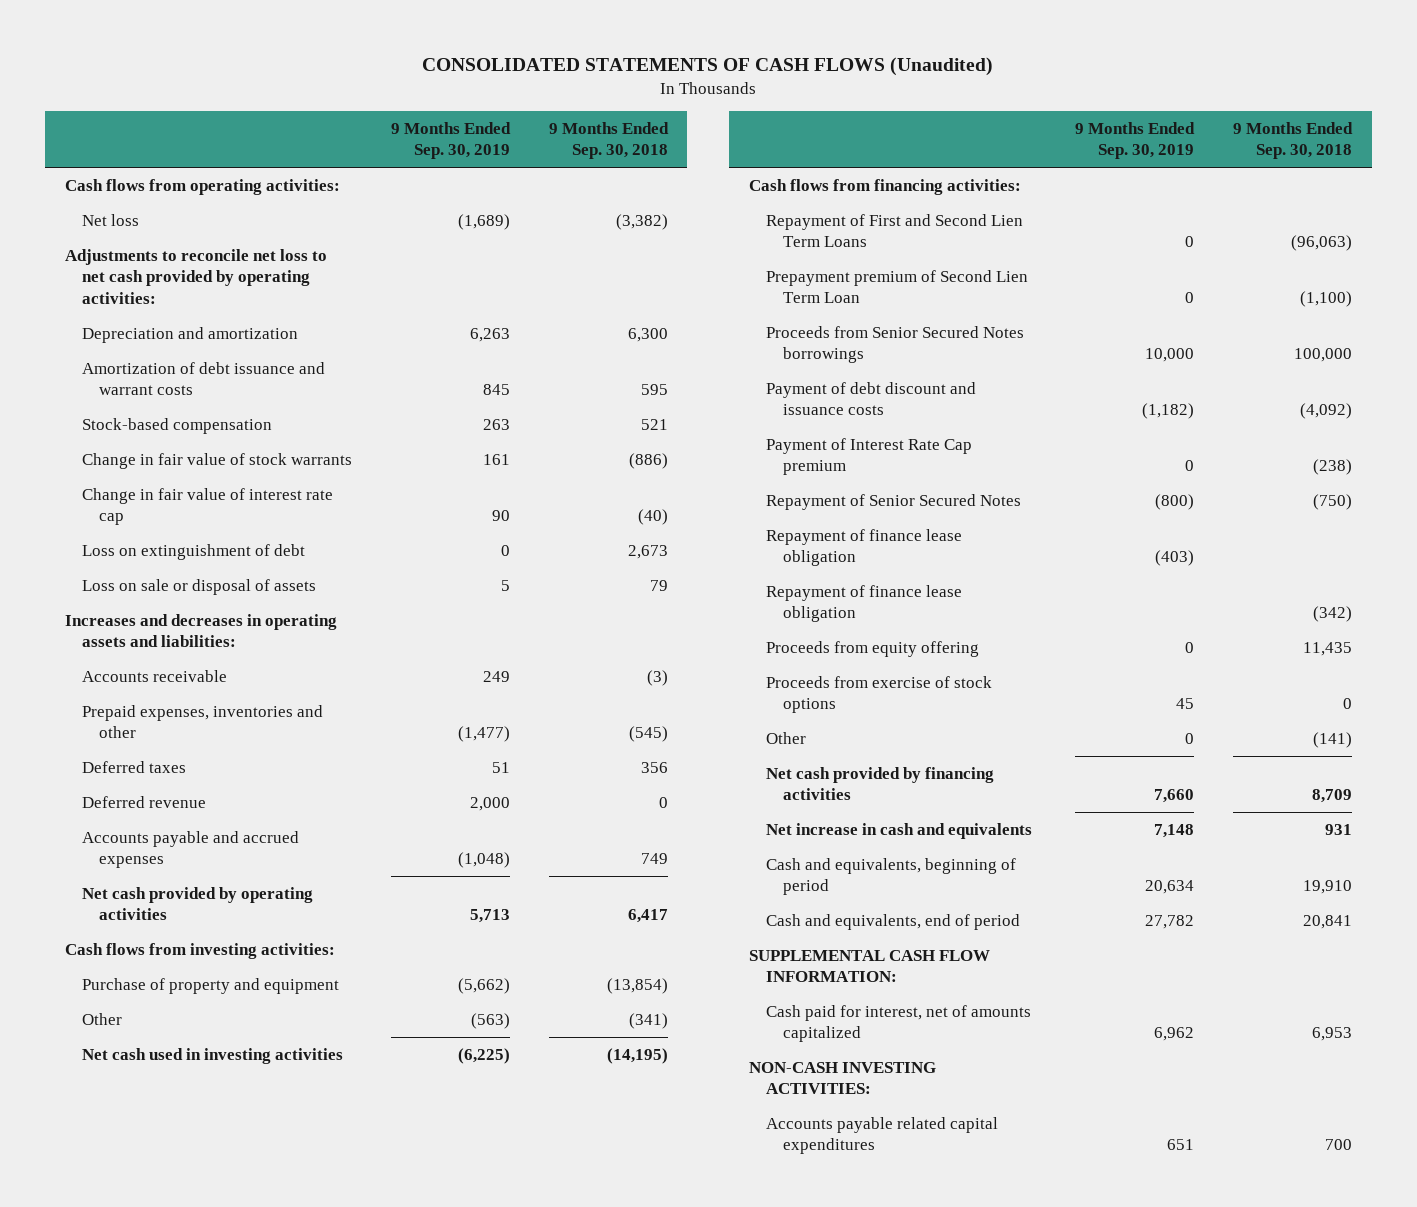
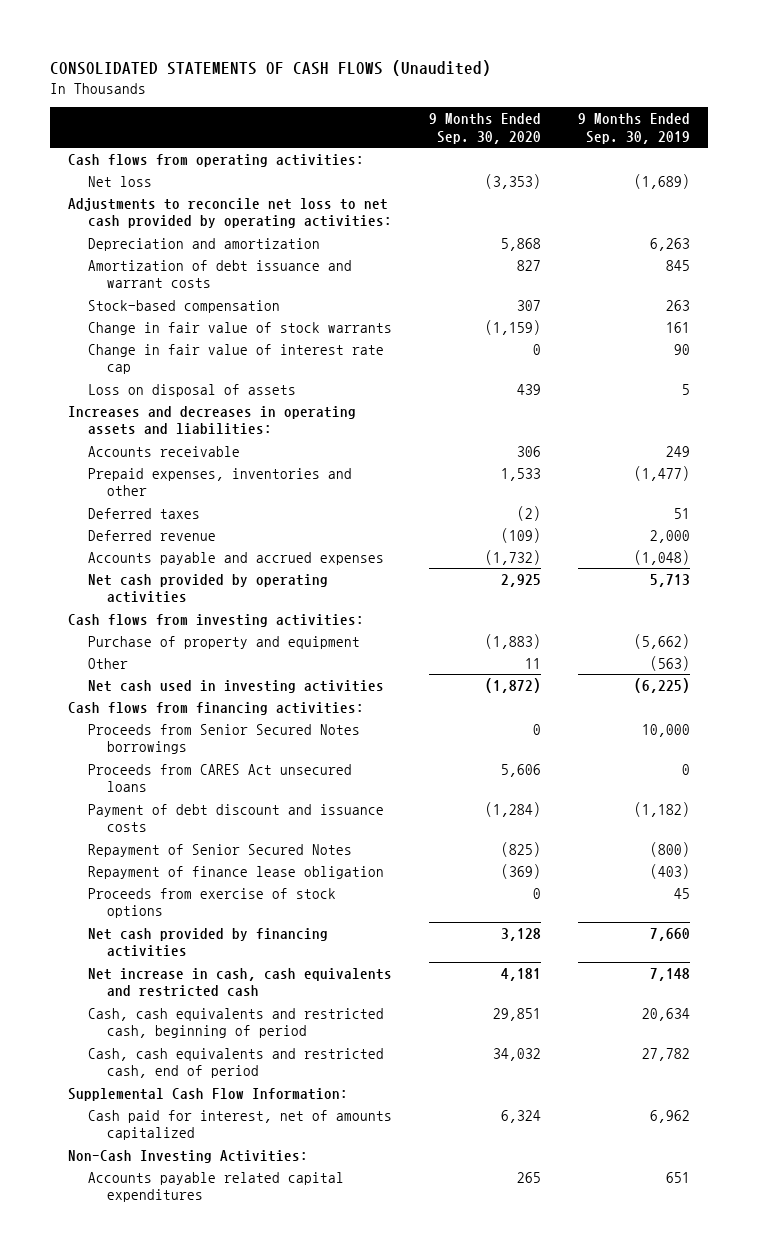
[548,121,669,160] 9 Months Ended Sep. 30, 2018 -> none
none -> [428,113,541,144] 9 Months Ended Sep. 30, 2020
[81,543,305,560] Loss on extinguishment of debt -> none
[81,578,316,595] Loss on sale or disposal of assets -> [87,383,296,397] Loss on disposal of assets
[765,213,1023,248] Repayment of First and Second Lien Term Loans -> none
[765,269,1028,304] Prepayment premium of Second Lien Term Loan -> none
none -> [87,763,352,793] Proceeds from CARES Act unsecured loans
[765,437,972,476] Payment of Interest Rate Cap premium -> none
[765,584,962,623] Repayment of finance lease obligation -> none
[765,640,979,657] Proceeds from equity offering -> none
[765,731,806,744] Other -> none
[765,822,1032,839] Net increase in cash and equivalents -> [87,967,392,998] Net increase in cash, cash equivalents and restricted cash
[765,857,1016,896] Cash and equivalents, beginning of period -> [87,1007,384,1039] Cash, cash equivalents and restricted cash, beginning of period
[765,913,1020,930] Cash and equivalents, end of period -> [87,1047,384,1079] Cash, cash equivalents and restricted cash, end of period
[748,949,990,983] SUPPLEMENTAL CASH FLOW INFORMATION: -> [68,1087,349,1101] Supplemental Cash Flow Information:
[748,1061,936,1095] NON-CASH INVESTING ACTIVITIES: -> [68,1149,309,1163] Non-Cash Investing Activities:

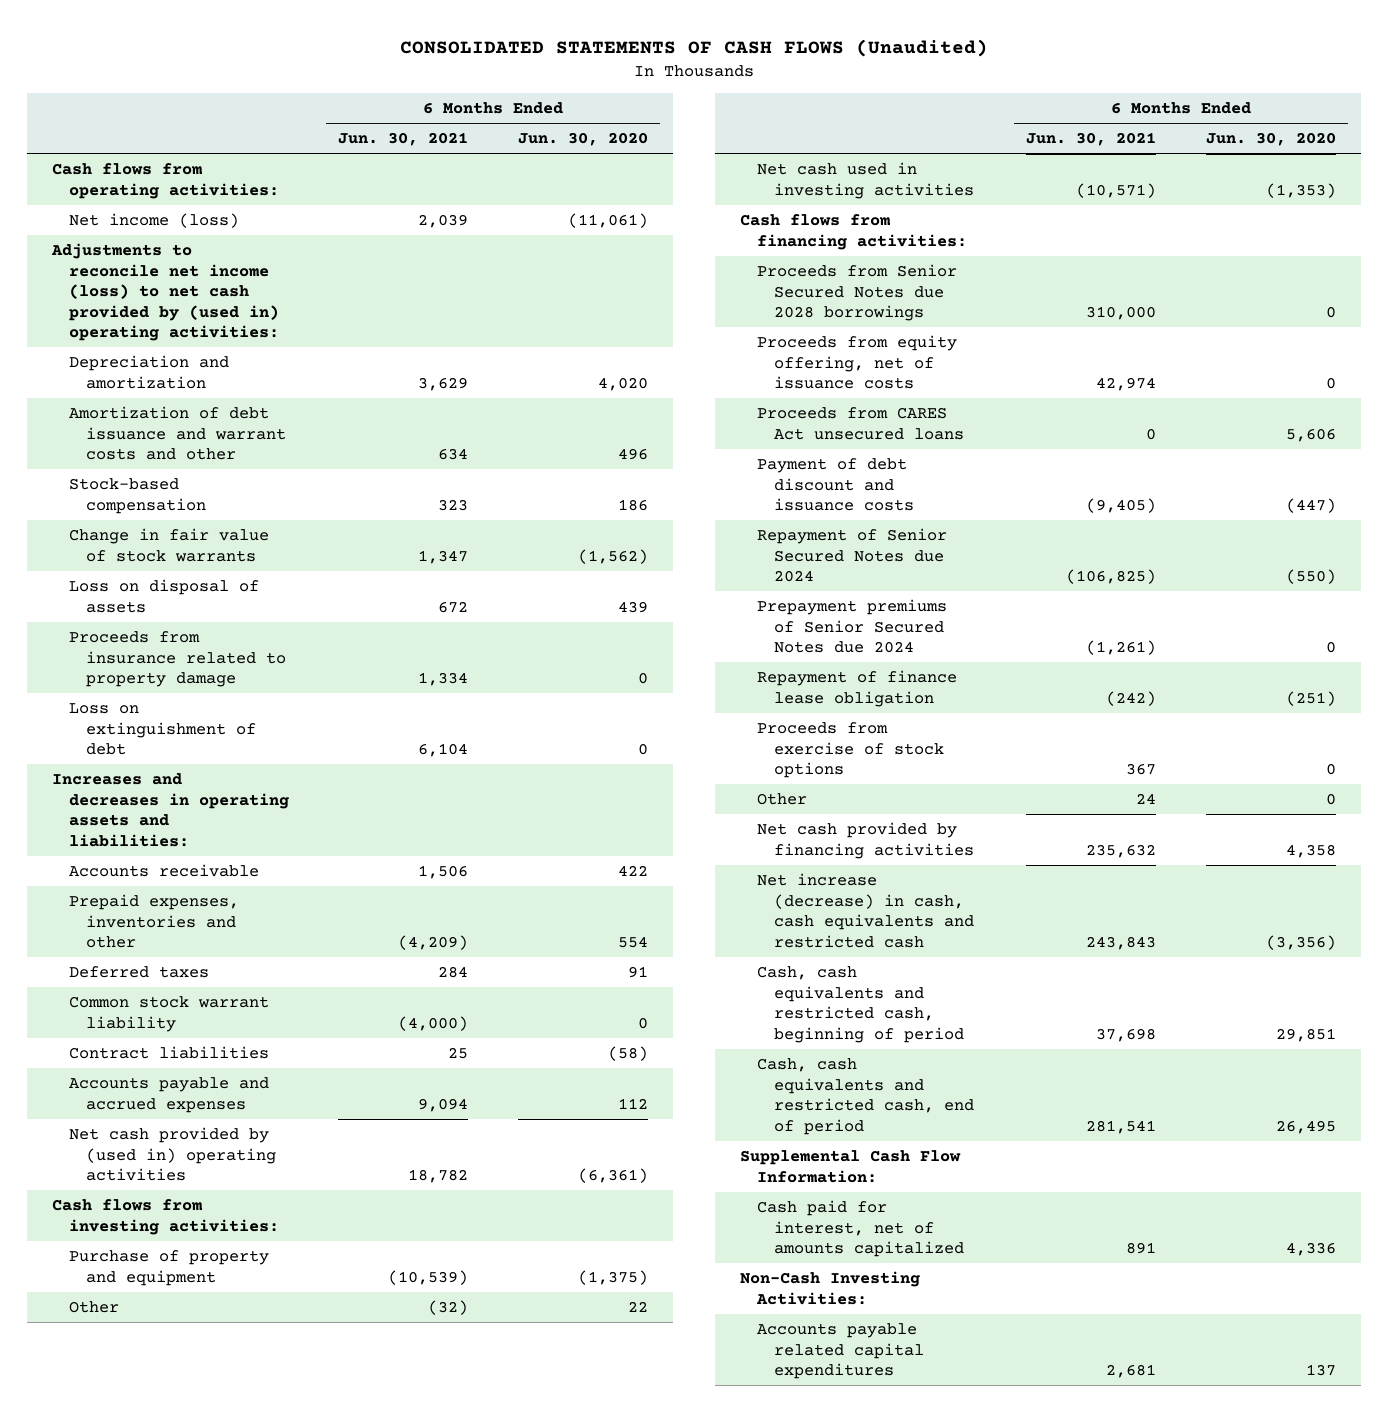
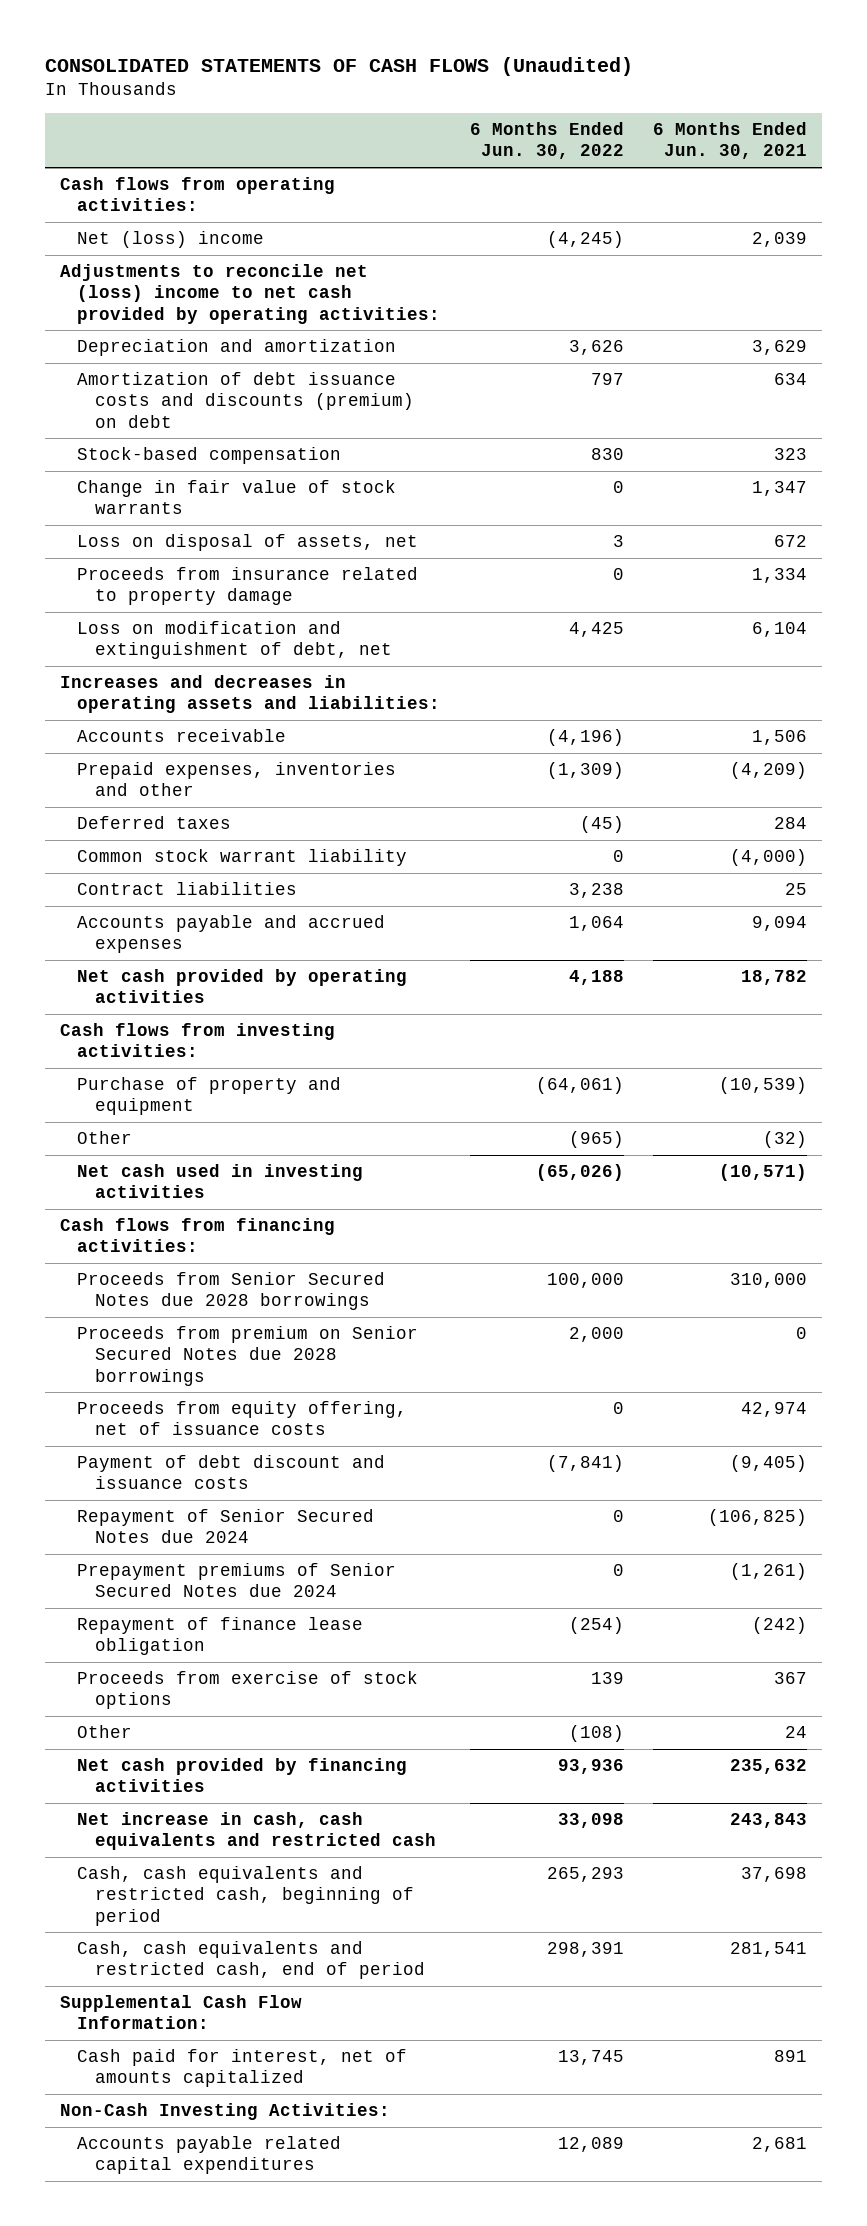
[517,132,648,147] Jun. 30, 2020 -> none
none -> [469,122,624,160] 6 Months Ended Jun. 30, 2022
[68,212,239,228] Net income (loss) -> [77,231,265,249] Net (loss) income
[50,242,279,342] Adjustments to reconcile net income (loss) to net cash provided by (used in) operating activities: -> [59,264,441,324] Adjustments to reconcile net (loss) income to net cash provided by operating activities:
[68,405,286,461] Amortization of debt issuance and warrant costs and other -> [77,372,415,428] Amortization of debt issuance costs and discounts (premium) on debt
[68,578,259,613] Loss on disposal of assets -> [77,534,419,552] Loss on disposal of assets, net
[68,702,256,756] Loss on extinguishment of debt -> [77,621,393,660] Loss on modification and extinguishment of debt, net
[68,1126,276,1182] Net cash provided by (used in) operating activities -> [77,969,408,1004] Net cash provided by operating activities
none -> [77,1326,419,1386] Proceeds from premium on Senior Secured Notes due 2028 borrowings
[756,406,964,440] Proceeds from CARES Act unsecured loans -> none
[756,872,974,948] Net increase (decrease) in cash, cash equivalents and restricted cash -> [77,1812,437,1851] Net increase in cash, cash equivalents and restricted cash

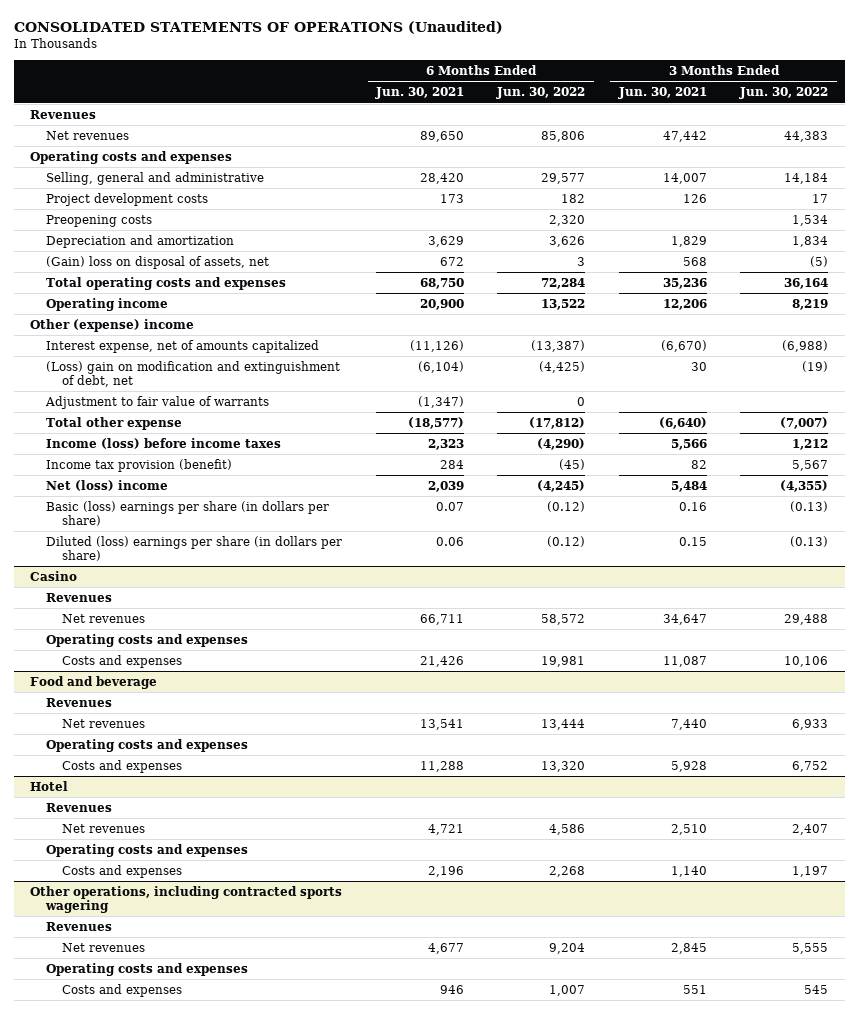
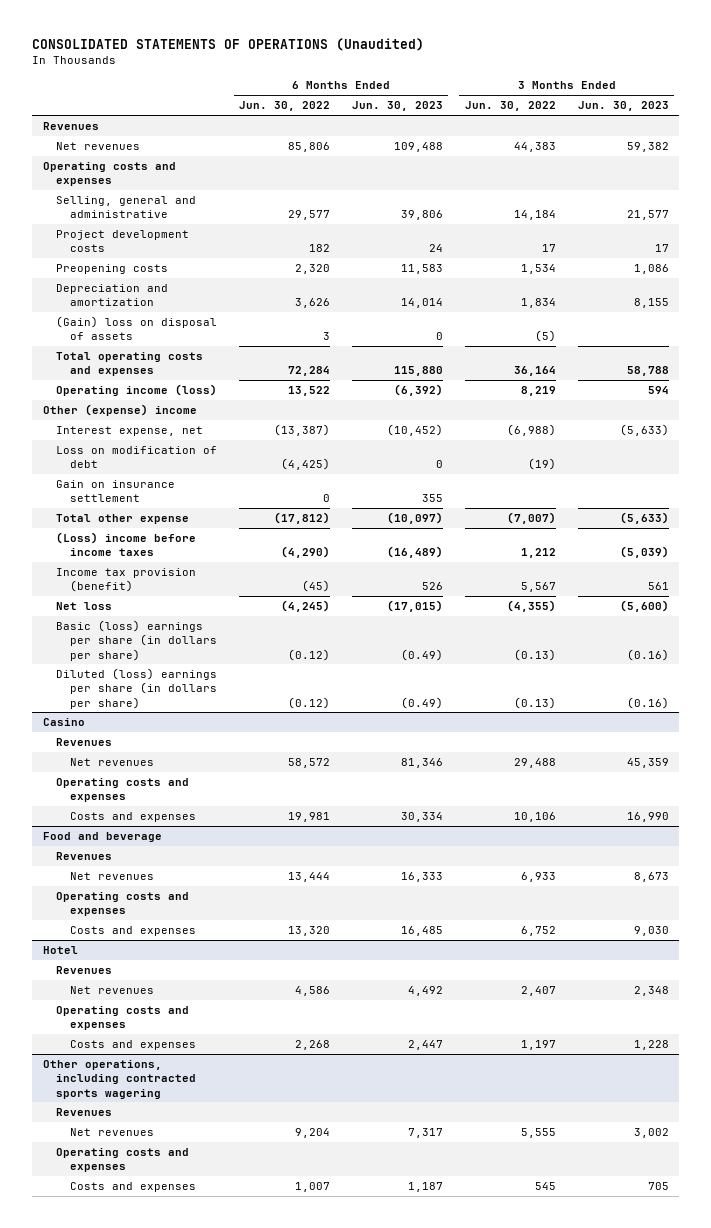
[374,87,464,100] Jun. 30, 2021 -> none
[617,87,707,100] Jun. 30, 2021 -> none
none -> [351,101,443,112] Jun. 30, 2023
none -> [577,101,669,112] Jun. 30, 2023
[46,255,270,269] (Gain) loss on disposal of assets, net -> [56,316,218,341] (Gain) loss on disposal of assets
[46,297,169,311] Operating income -> [56,384,218,397] Operating income (loss)
[45,395,270,409] Adjustment to fair value of warrants -> none
[46,339,320,353] Interest expense, net of amounts capitalized -> [56,426,204,437] Interest expense, net
[46,360,341,388] (Loss) gain on modification and extinguishment of debt, net -> [56,446,218,469] Loss on modification of debt
none -> [56,480,176,503] Gain on insurance settlement
[46,437,282,449] Income (loss) before income taxes -> [56,532,197,557] (Loss) income before income taxes
[46,479,169,491] Net (loss) income -> [56,602,113,611] Net loss

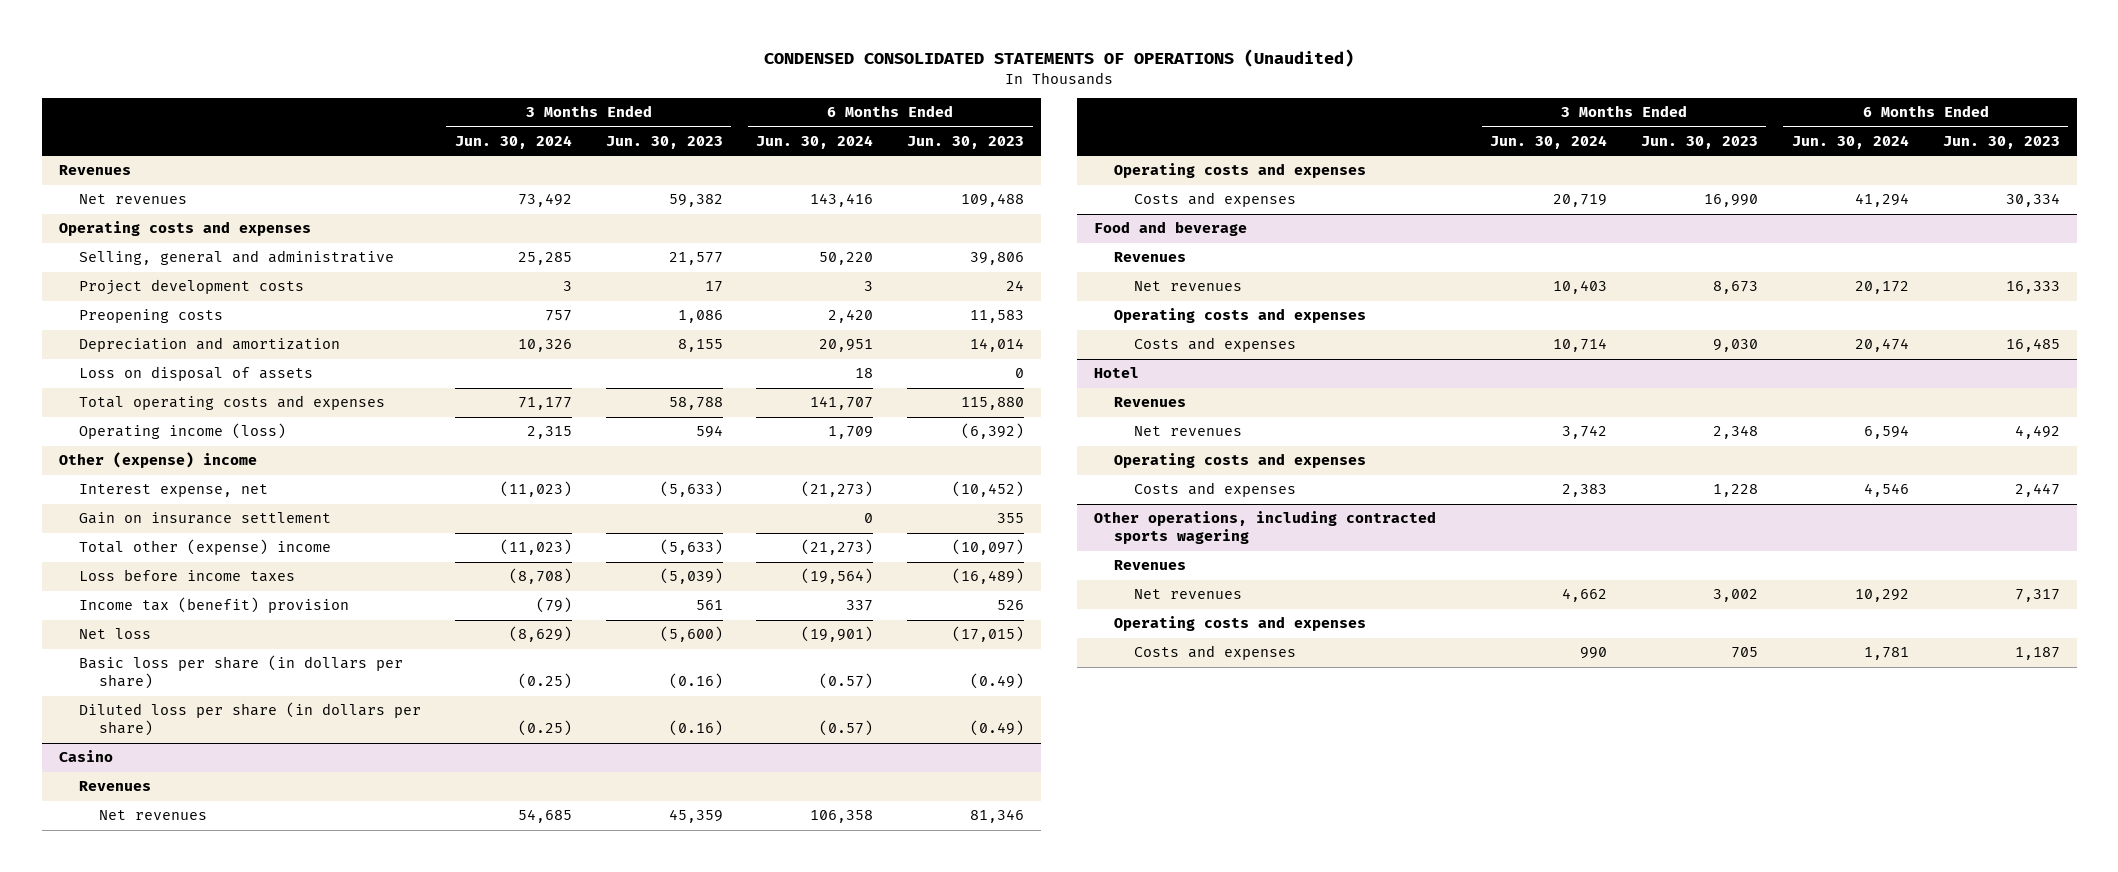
[31,38,424,52] CONSOLIDATED STATEMENTS OF OPERATIONS (Unaudited) -> [764,49,1355,68] CONDENSED CONSOLIDATED STATEMENTS OF OPERATIONS (Unaudited)
[239,101,331,112] Jun. 30, 2022 -> none
[464,101,556,112] Jun. 30, 2022 -> none
none -> [454,135,572,150] Jun. 30, 2024
none -> [756,135,874,150] Jun. 30, 2024
[56,316,218,341] (Gain) loss on disposal of assets -> [78,366,313,382] Loss on disposal of assets
[56,446,218,469] Loss on modification of debt -> none
[56,514,190,525] Total other expense -> [78,539,331,556] Total other (expense) income
[56,532,197,557] (Loss) income before income taxes -> [78,569,295,583] Loss before income taxes
[56,568,197,593] Income tax provision (benefit) -> [78,597,349,614] Income tax (benefit) provision
[56,620,217,661] Basic (loss) earnings per share (in dollars per share) -> [78,655,403,690] Basic loss per share (in dollars per share)
[56,668,218,709] Diluted (loss) earnings per share (in dollars per share) -> [78,702,421,737] Diluted loss per share (in dollars per share)

